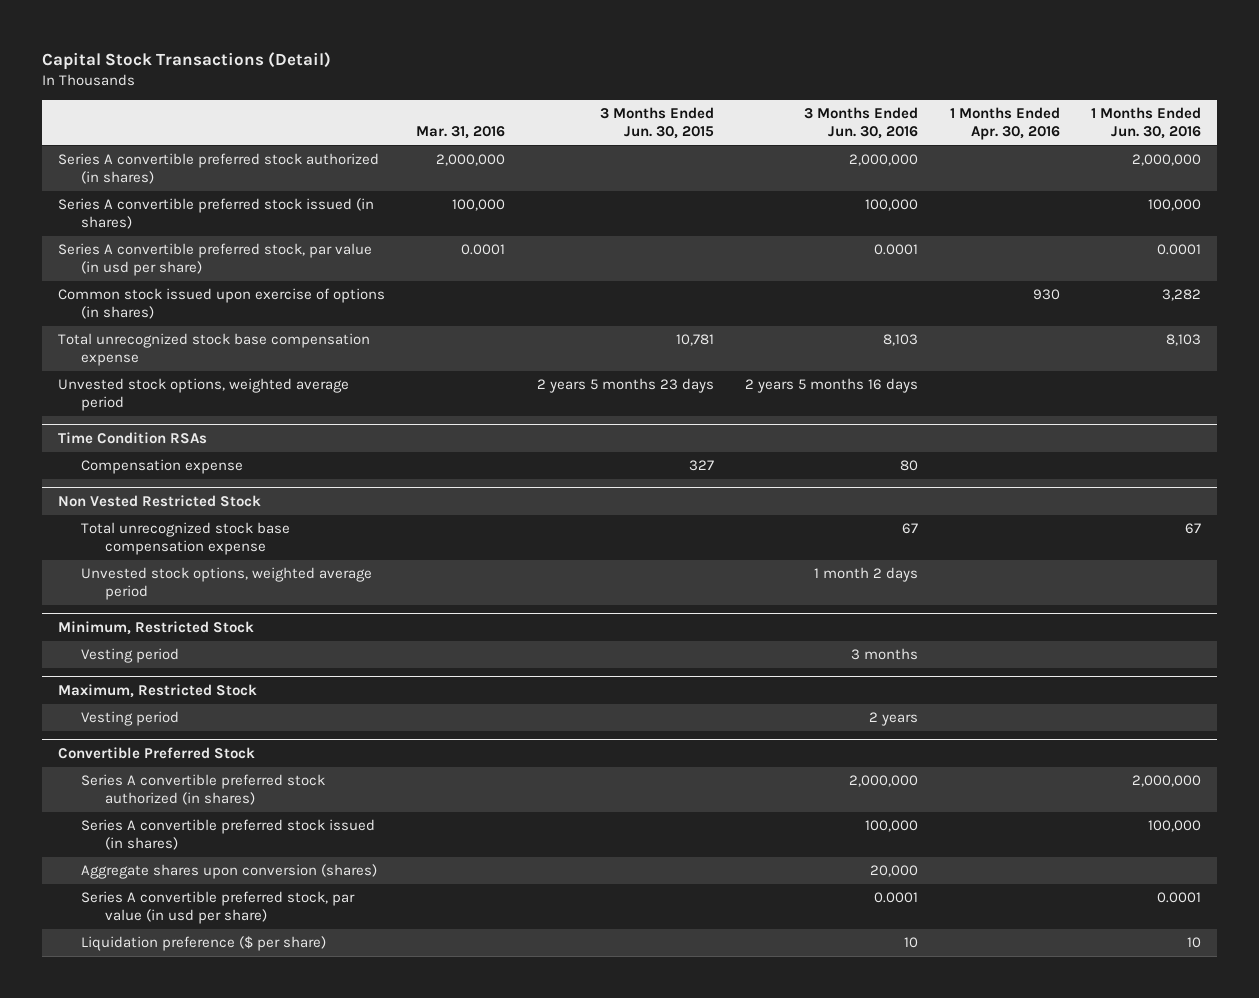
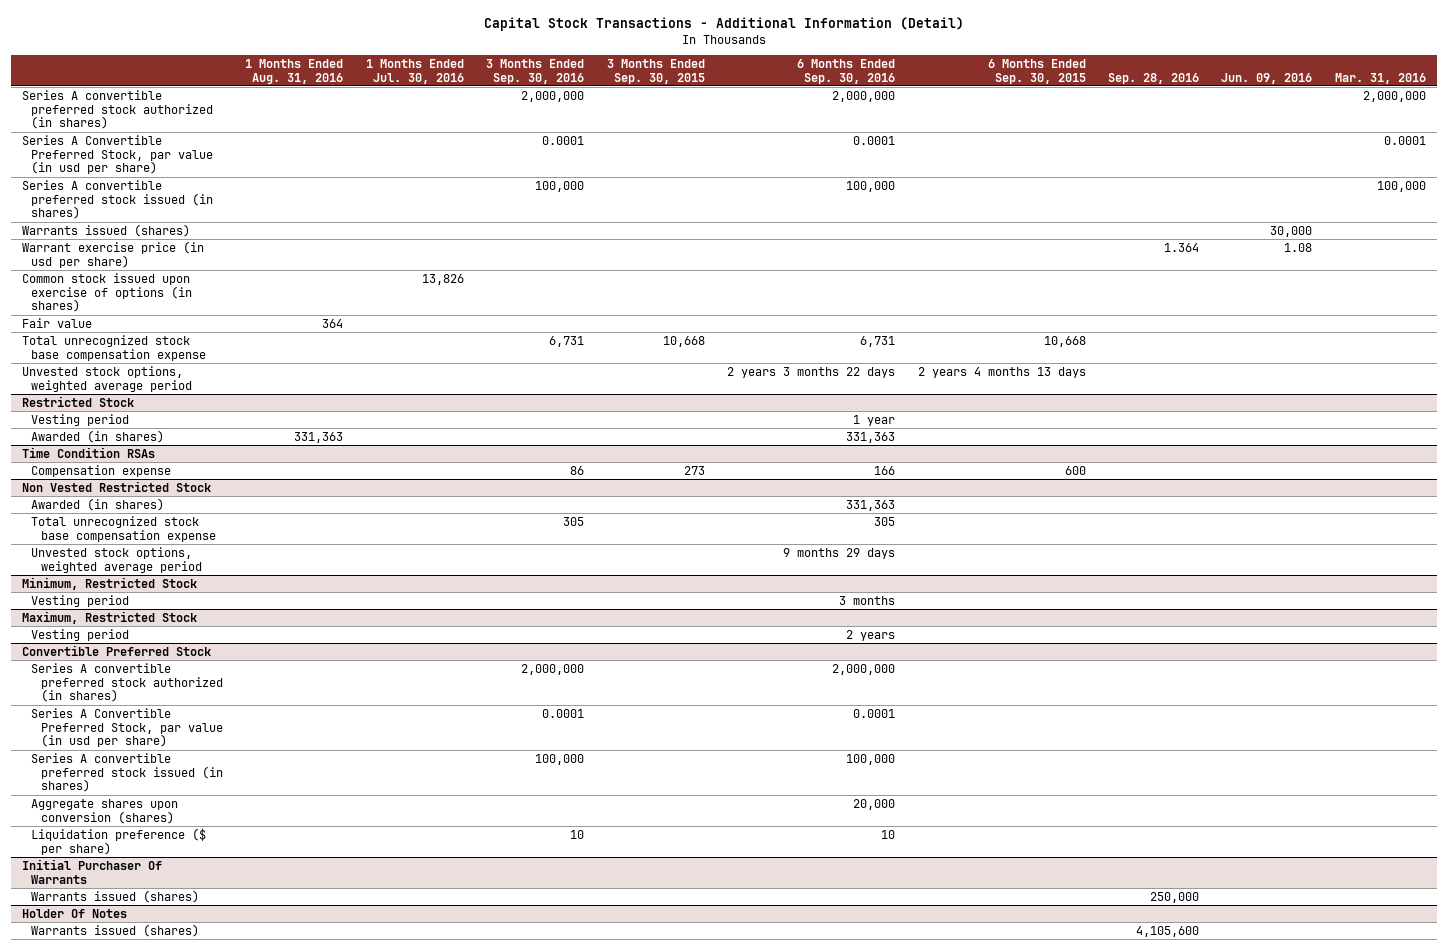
[42,52,332,71] Capital Stock Transactions (Detail) -> [483,17,964,32] Capital Stock Transactions - Additional Information (Detail)
[599,106,714,139] 3 Months Ended Jun. 30, 2015 -> none
[804,106,919,139] 3 Months Ended Jun. 30, 2016 -> none
[949,106,1060,140] 1 Months Ended Apr. 30, 2016 -> none
[1091,106,1202,139] 1 Months Ended Jun. 30, 2016 -> none
none -> [245,58,344,84] 1 Months Ended Aug. 31, 2016
none -> [365,58,464,84] 1 Months Ended Jul. 30, 2016
none -> [486,58,585,84] 3 Months Ended Sep. 30, 2016
none -> [606,58,705,84] 3 Months Ended Sep. 30, 2015
none -> [797,58,896,84] 6 Months Ended Sep. 30, 2016
none -> [987,58,1086,84] 6 Months Ended Sep. 30, 2015
none -> [1108,72,1200,84] Sep. 28, 2016
none -> [1221,72,1313,84] Jun. 09, 2016
none -> [21,134,214,175] Series A Convertible Preferred Stock, par value (in usd per share)
[57,243,372,276] Series A convertible preferred stock, par value (in usd per share) -> none
none -> [21,223,190,237] Warrants issued (shares)
none -> [21,240,204,268] Warrant exercise price (in usd per share)
none -> [21,317,92,328] Fair value
none -> [21,395,134,407] Restricted Stock
none -> [31,413,130,426] Vesting period
none -> [31,429,165,443] Awarded (in shares)
none -> [31,497,165,511] Awarded (in shares)
none -> [31,707,223,748] Series A Convertible Preferred Stock, par value (in usd per share)
[81,891,356,924] Series A convertible preferred stock, par value (in usd per share) -> none
none -> [21,858,162,884] Initial Purchaser Of Warrants
none -> [31,889,200,903] Warrants issued (shares)
none -> [21,908,127,918] Holder Of Notes
none -> [31,923,200,937] Warrants issued (shares)

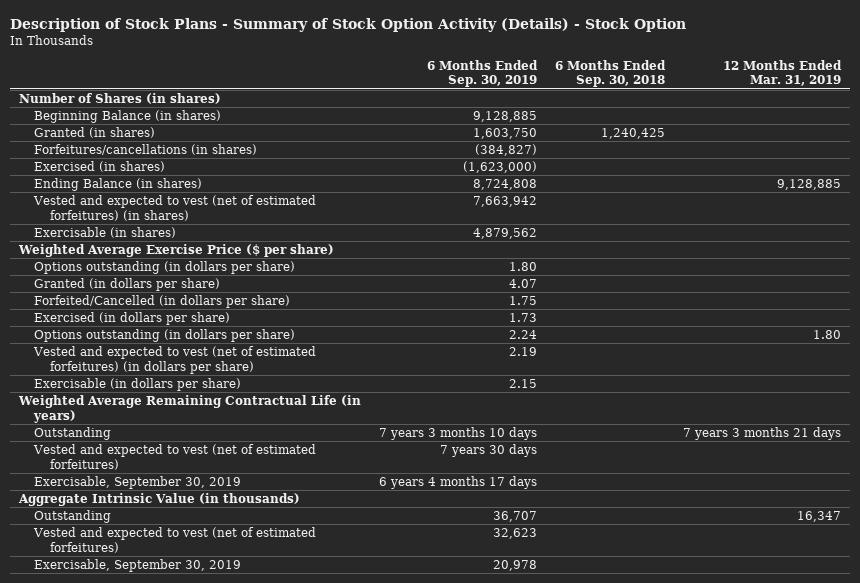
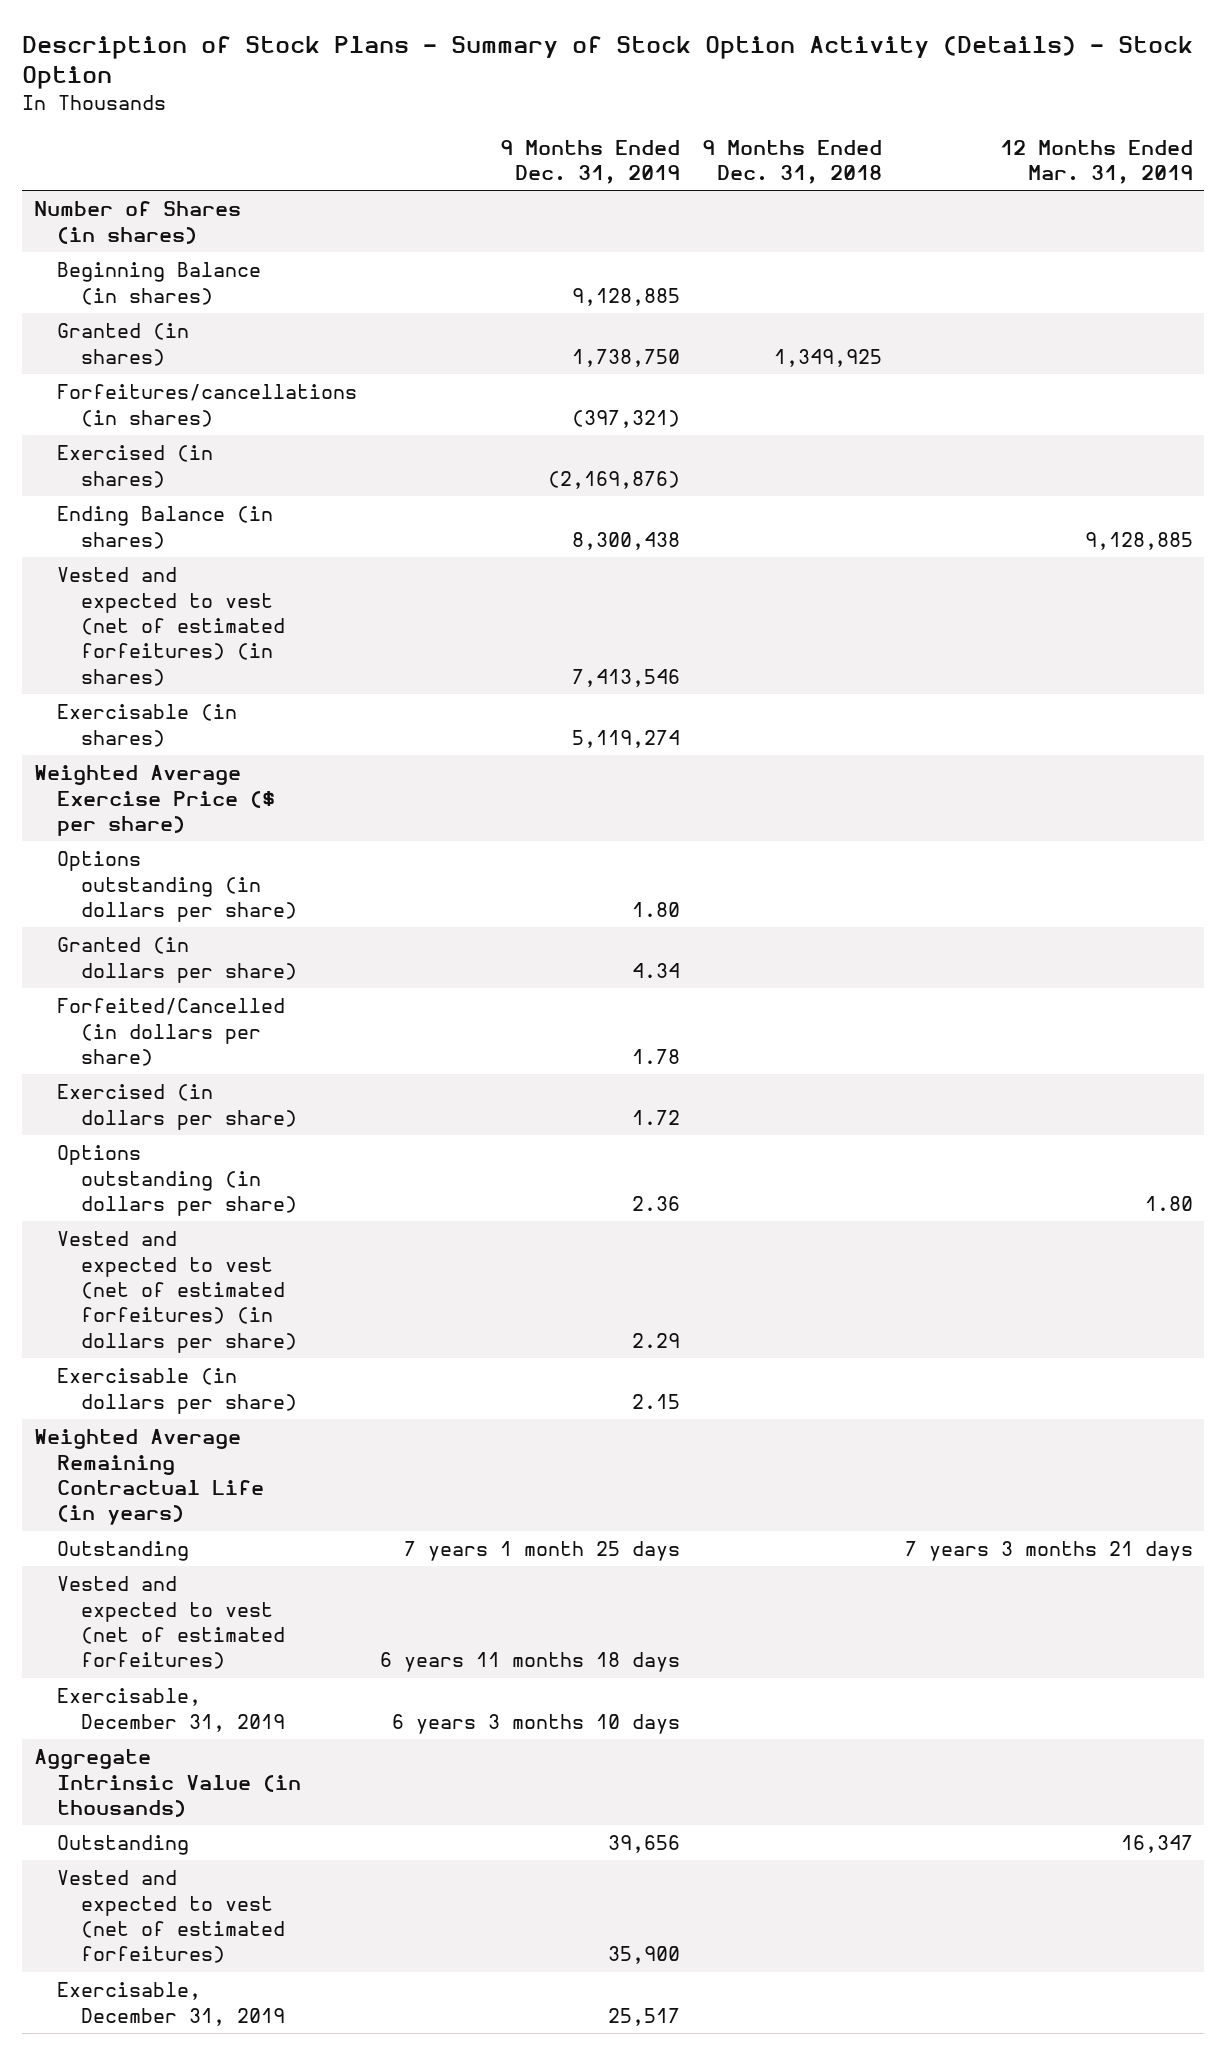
[427,59,539,88] 6 Months Ended Sep. 30, 2019 -> none
[555,59,667,88] 6 Months Ended Sep. 30, 2018 -> none
none -> [499,139,680,185] 9 Months Ended Dec. 31, 2019
none -> [702,139,883,185] 9 Months Ended Dec. 31, 2018
[34,476,242,490] Exercisable, September 30, 2019 -> [57,1688,285,1732] Exercisable, December 31, 2019
[34,559,242,573] Exercisable, September 30, 2019 -> [57,1982,285,2026] Exercisable, December 31, 2019

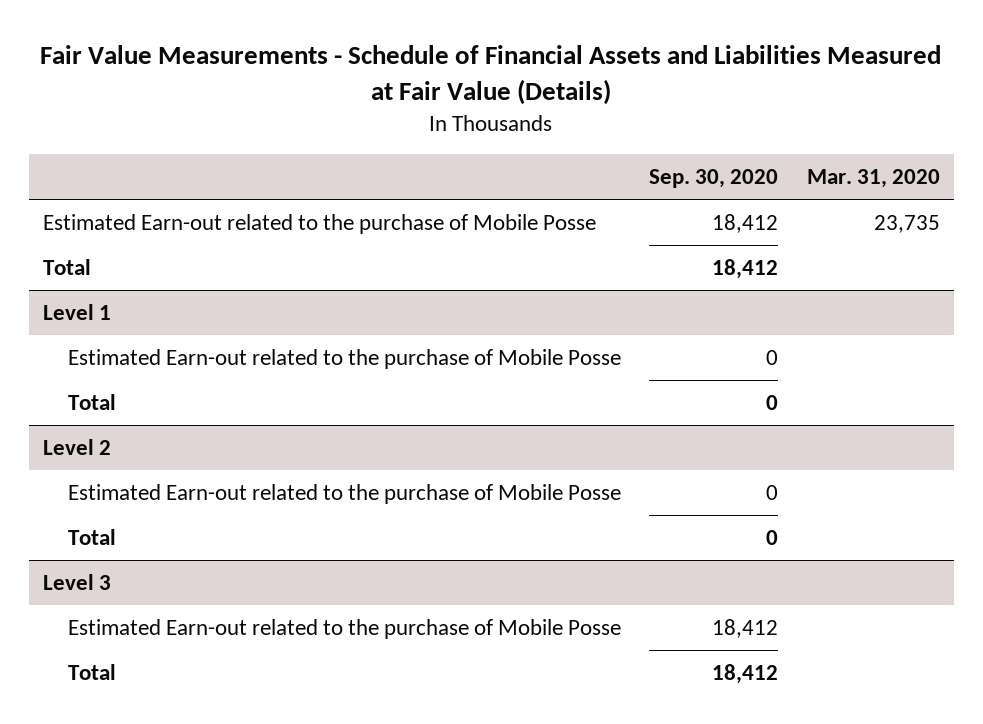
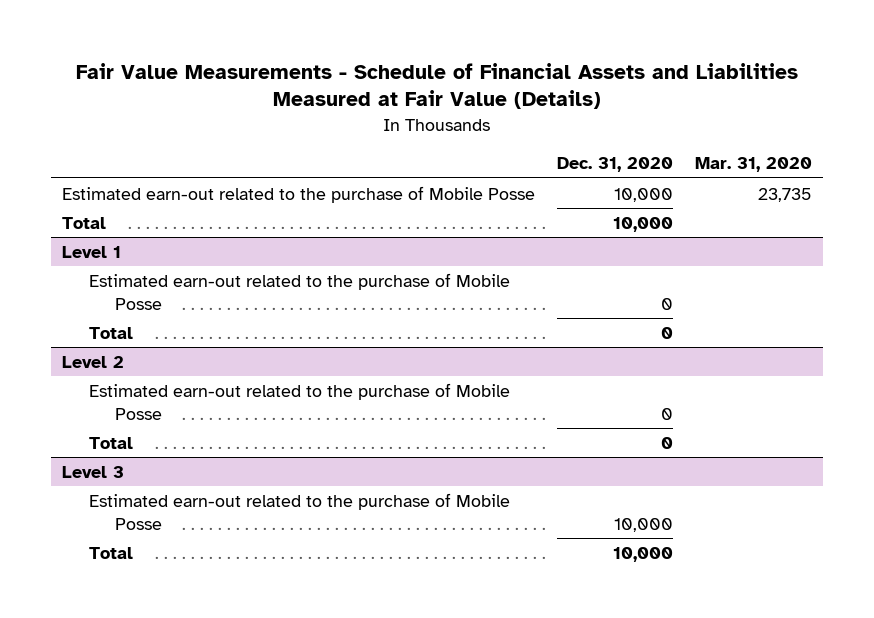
[649,169,779,189] Sep. 30, 2020 -> none
none -> [557,157,674,173] Dec. 31, 2020
[42,214,596,235] Estimated Earn-out related to the purchase of Mobile Posse -> [61,185,535,203] Estimated earn-out related to the purchase of Mobile Posse
[68,349,622,370] Estimated Earn-out related to the purchase of Mobile Posse -> [88,272,510,310] Estimated earn-out related to the purchase of Mobile Posse
[68,484,622,505] Estimated Earn-out related to the purchase of Mobile Posse -> [88,382,510,420] Estimated earn-out related to the purchase of Mobile Posse
[68,619,622,640] Estimated Earn-out related to the purchase of Mobile Posse -> [88,492,510,530] Estimated earn-out related to the purchase of Mobile Posse

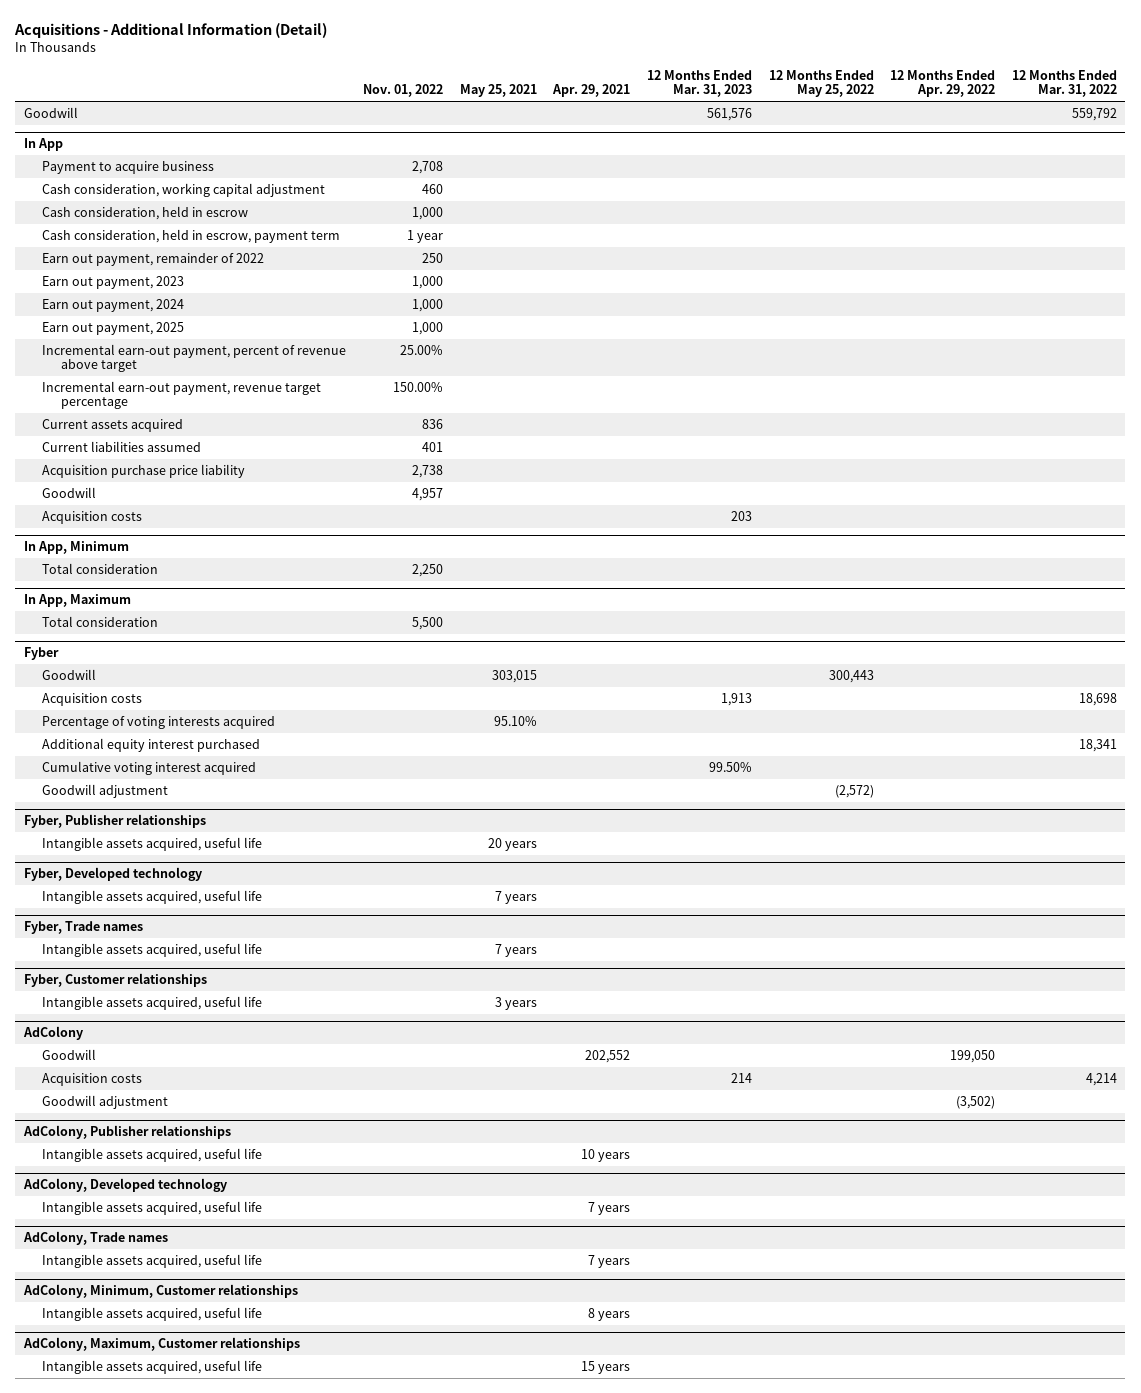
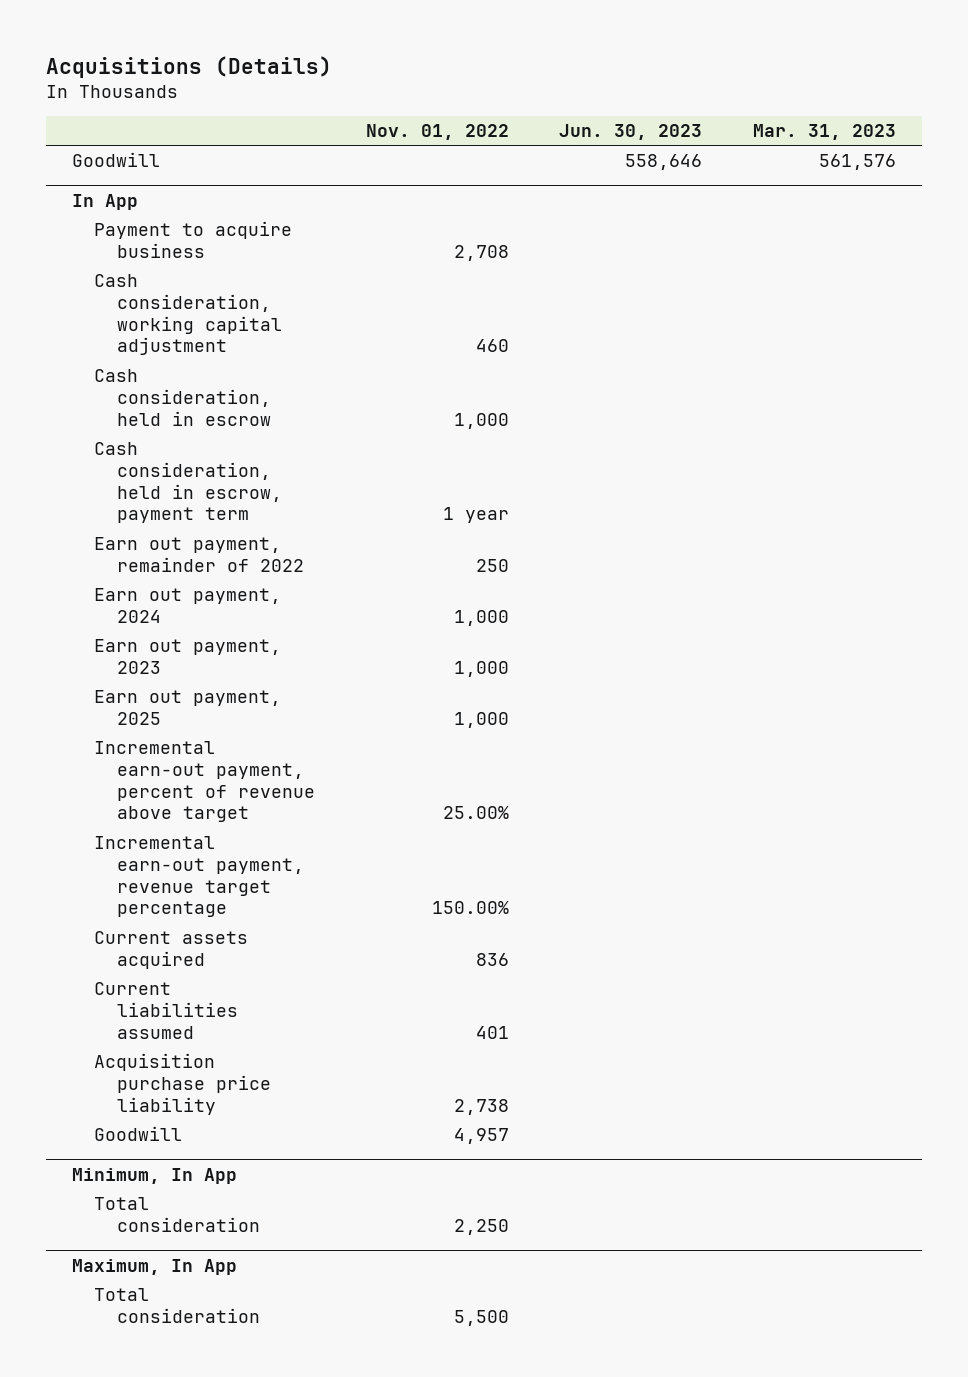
[14,22,328,38] Acquisitions - Additional Information (Detail) -> [46,55,333,78] Acquisitions (Details)
[459,84,537,98] May 25, 2021 -> none
[552,84,631,98] Apr. 29, 2021 -> none
[647,69,753,98] 12 Months Ended Mar. 31, 2023 -> none
[768,69,874,98] 12 Months Ended May 25, 2022 -> none
[890,69,996,98] 12 Months Ended Apr. 29, 2022 -> none
[1012,69,1118,98] 12 Months Ended Mar. 31, 2022 -> none
none -> [559,123,703,140] Jun. 30, 2023
none -> [753,123,897,140] Mar. 31, 2023
[42,275,185,289] Earn out payment, 2023 -> [94,639,282,674] Earn out payment, 2023
[42,510,143,524] Acquisition costs -> none
[23,541,129,555] In App, Minimum -> [71,1168,237,1185] Minimum, In App
[23,594,131,608] In App, Maximum -> [71,1259,237,1276] Maximum, In App
[23,647,59,661] Fyber -> none
[42,668,97,680] Goodwill -> none
[42,692,143,706] Acquisition costs -> none
[42,715,276,729] Percentage of voting interests acquired -> none
[42,737,261,752] Additional equity interest purchased -> none
[42,760,257,775] Cumulative voting interest acquired -> none
[42,783,169,798] Goodwill adjustment -> none
[23,814,206,829] Fyber, Publisher relationships -> none
[42,836,263,851] Intangible assets acquired, useful life -> none
[23,867,202,882] Fyber, Developed technology -> none
[42,889,263,904] Intangible assets acquired, useful life -> none
[23,921,143,935] Fyber, Trade names -> none
[42,942,263,957] Intangible assets acquired, useful life -> none
[23,973,207,988] Fyber, Customer relationships -> none
[42,995,263,1010] Intangible assets acquired, useful life -> none
[22,1026,83,1041] AdColony -> none
[42,1048,97,1060] Goodwill -> none
[42,1072,143,1086] Acquisition costs -> none
[42,1094,169,1109] Goodwill adjustment -> none
[22,1125,231,1140] AdColony, Publisher relationships -> none
[42,1147,263,1162] Intangible assets acquired, useful life -> none
[22,1178,227,1193] AdColony, Developed technology -> none
[42,1200,263,1215] Intangible assets acquired, useful life -> none
[22,1231,168,1246] AdColony, Trade names -> none
[42,1253,263,1268] Intangible assets acquired, useful life -> none
[22,1284,298,1299] AdColony, Minimum, Customer relationships -> none
[42,1306,263,1321] Intangible assets acquired, useful life -> none
[22,1337,300,1352] AdColony, Maximum, Customer relationships -> none
[42,1359,263,1374] Intangible assets acquired, useful life -> none

